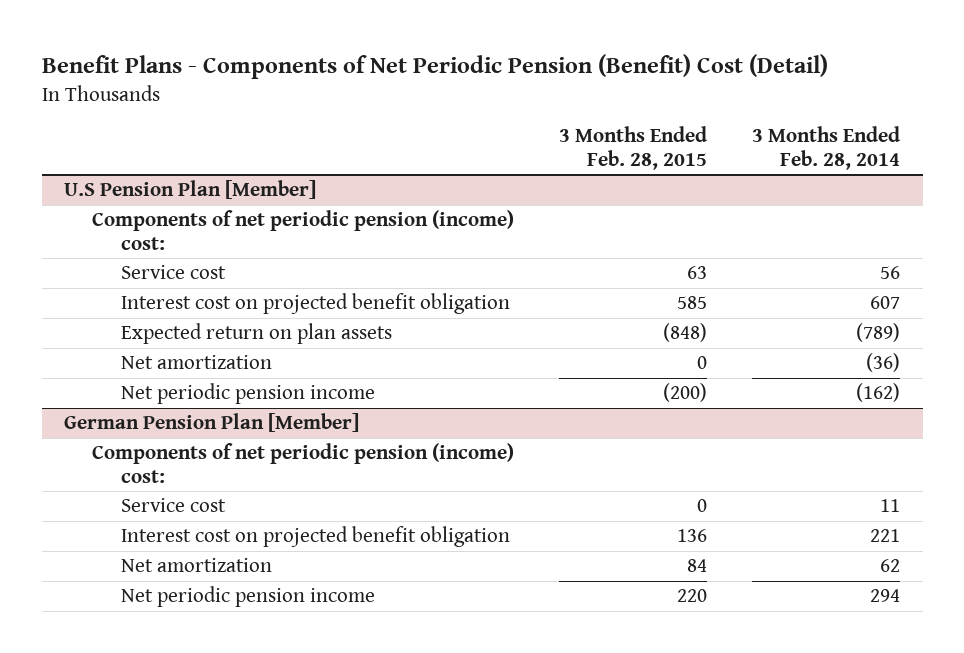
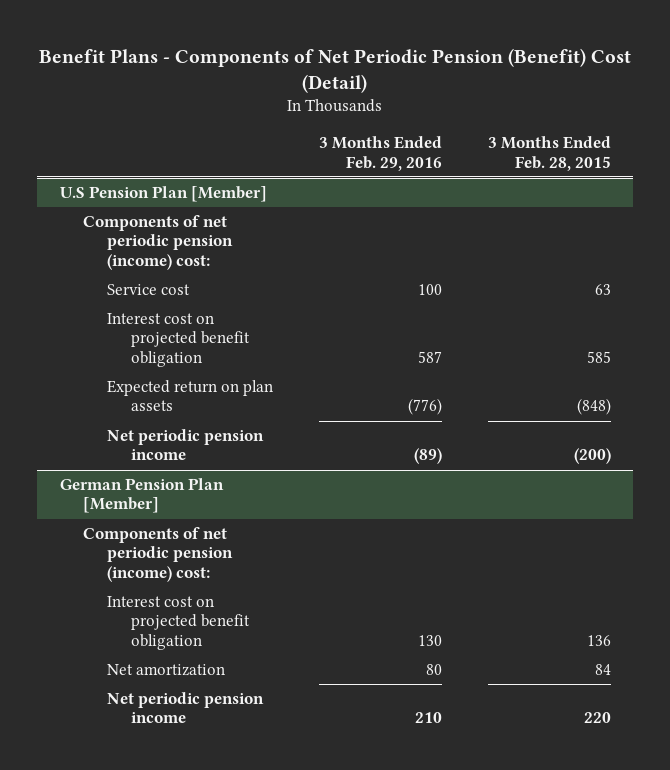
[752,126,901,170] 3 Months Ended Feb. 28, 2014 -> none
none -> [318,136,442,171] 3 Months Ended Feb. 29, 2016
[120,355,272,370] Net amortization -> none
[120,498,226,513] Service cost -> none

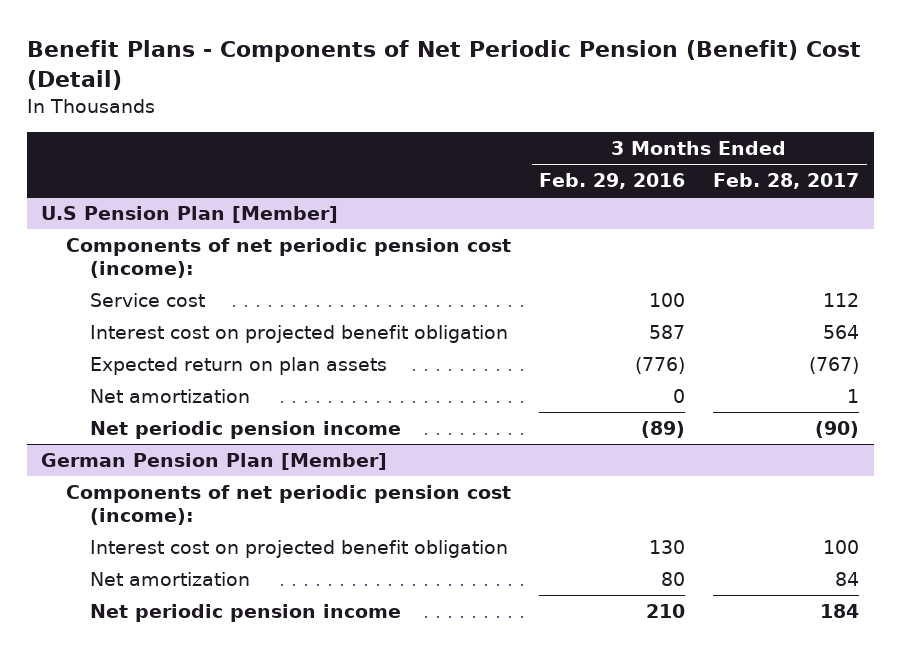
[487,136,611,171] 3 Months Ended Feb. 28, 2015 -> none
none -> [713,173,860,190] Feb. 28, 2017
[83,214,233,270] Components of net periodic pension (income) cost: -> [65,237,511,279] Components of net periodic pension cost (income):
none -> [90,388,251,403] Net amortization
[83,526,233,582] Components of net periodic pension (income) cost: -> [65,484,511,526] Components of net periodic pension cost (income):

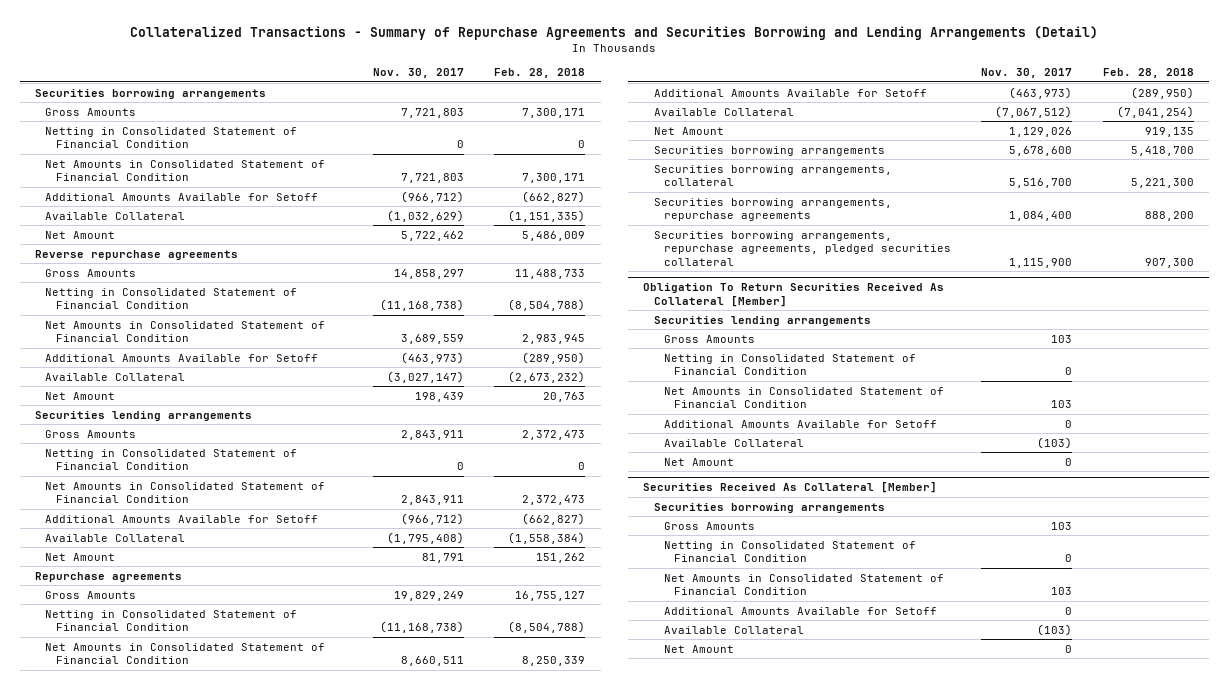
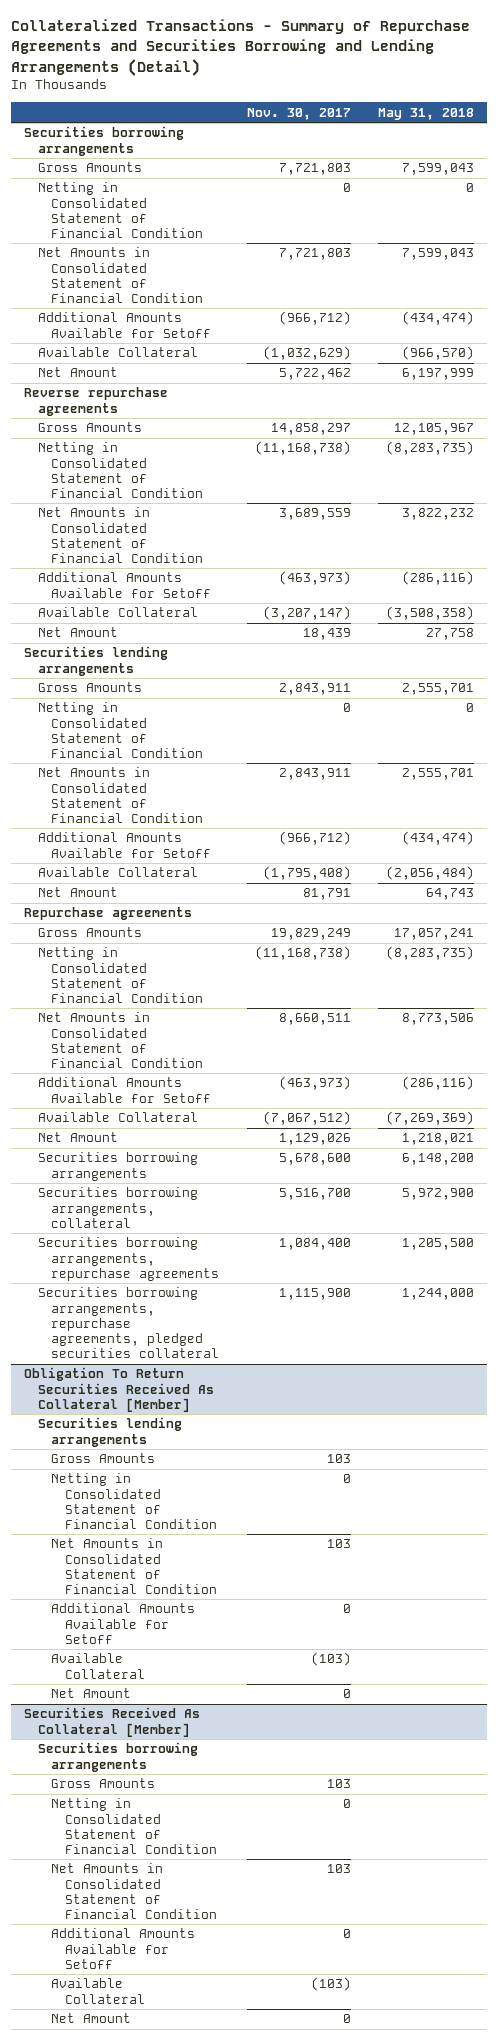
[494,68,586,79] Feb. 28, 2018 -> none
none -> [377,107,474,120] May 31, 2018
[387,370,465,383] (3,027,147) -> [262,606,351,621] (3,207,147)
[415,391,465,402] 198,439 -> [302,628,351,641] 18,439

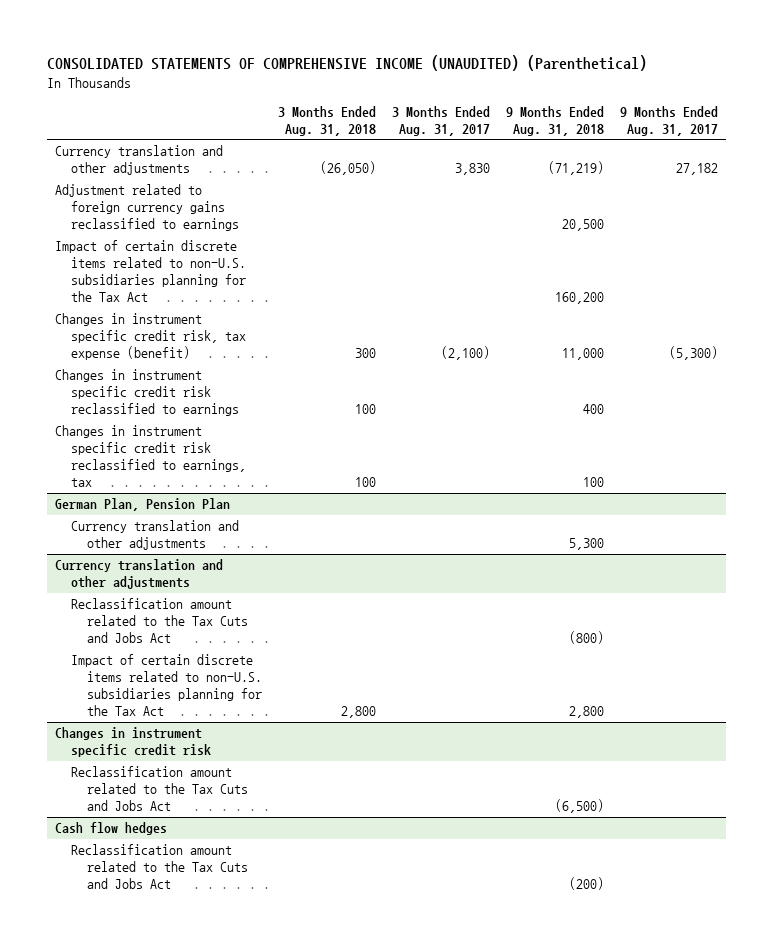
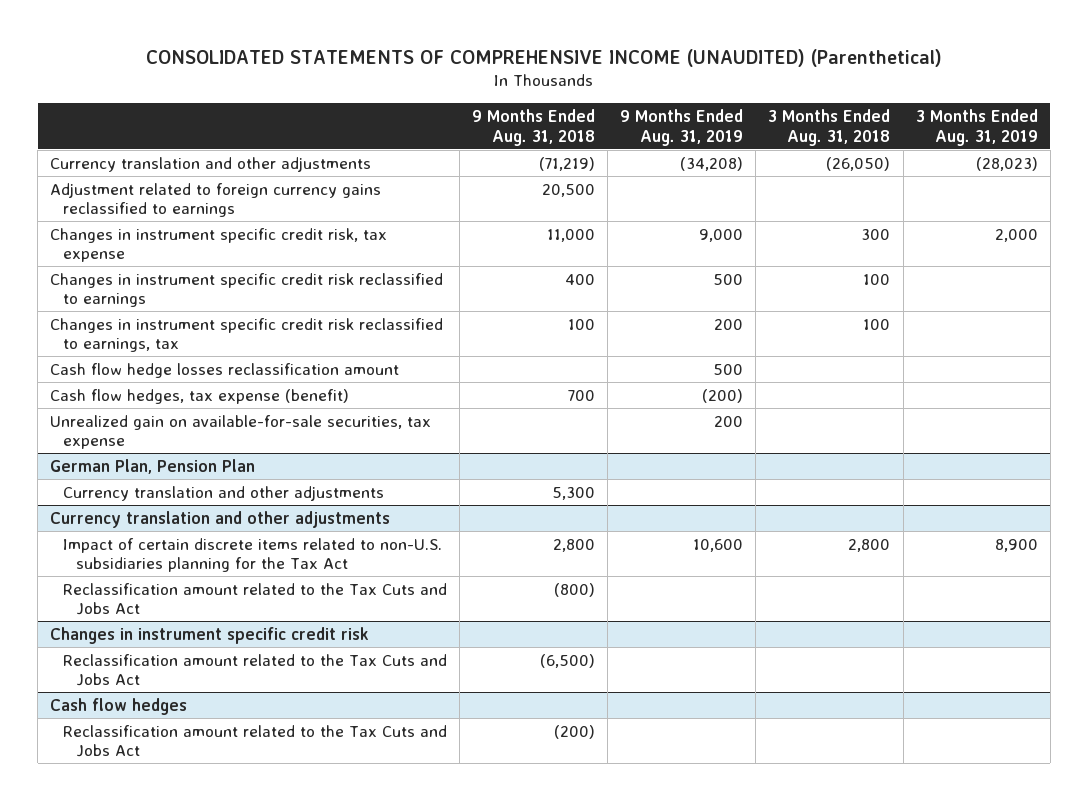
[391,105,490,136] 3 Months Ended Aug. 31, 2017 -> none
[619,105,718,136] 9 Months Ended Aug. 31, 2017 -> none
none -> [620,109,744,146] 9 Months Ended Aug. 31, 2019
none -> [915,109,1038,146] 3 Months Ended Aug. 31, 2019
[54,240,246,303] Impact of certain discrete items related to non-U.S. subsidiaries planning for the Tax Act -> none
[54,313,246,361] Changes in instrument specific credit risk, tax expense (benefit) -> [50,227,388,263] Changes in instrument specific credit risk, tax expense
none -> [50,362,400,378] Cash flow hedge losses reclassification amount
none -> [50,388,350,404] Cash flow hedges, tax expense (benefit)
none -> [50,414,432,450] Unrealized gain on available-for-sale securities, tax expense
[70,598,249,644] Reclassification amount related to the Tax Cuts and Jobs Act -> [63,582,448,616] Reclassification amount related to the Tax Cuts and Jobs Act

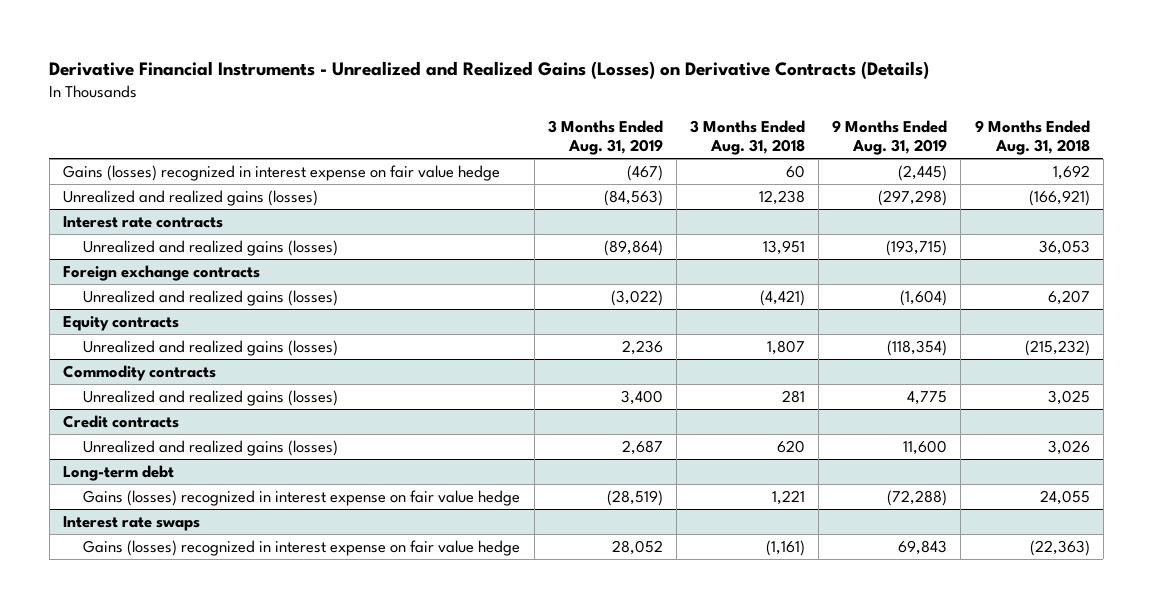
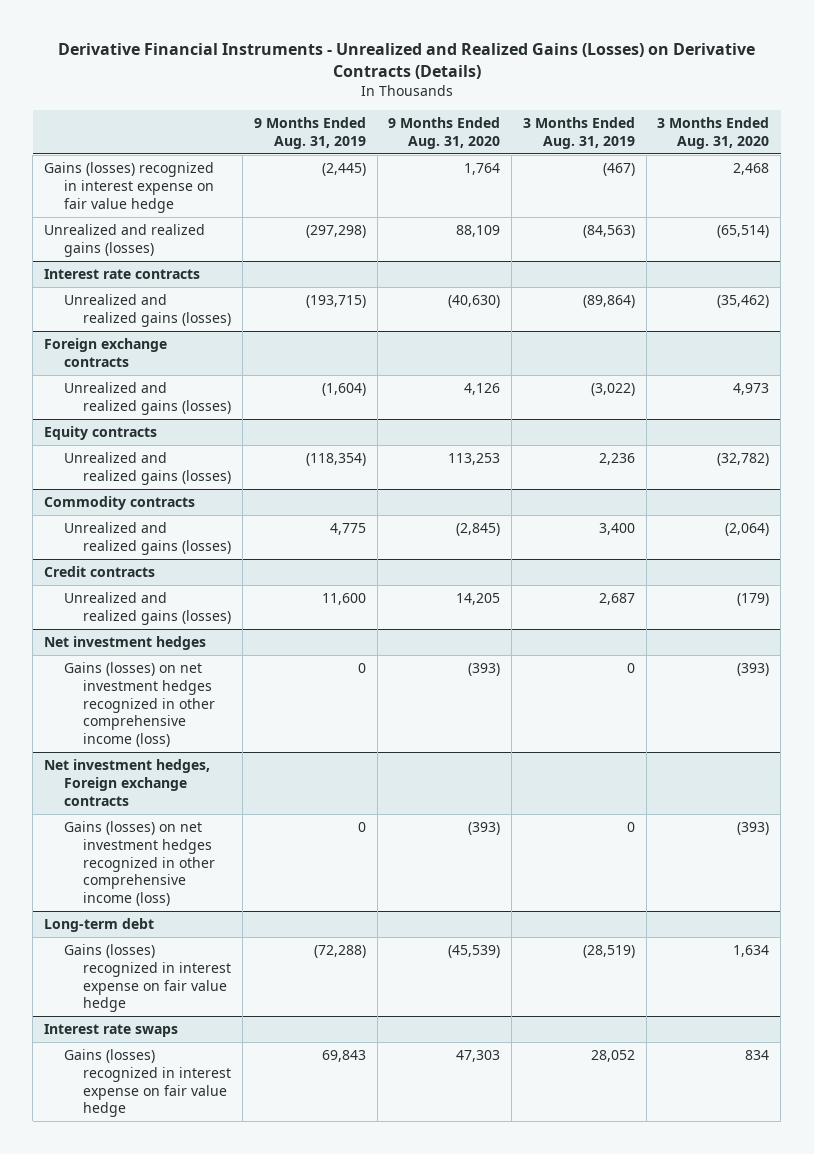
[689,119,805,156] 3 Months Ended Aug. 31, 2018 -> none
[974,119,1090,156] 9 Months Ended Aug. 31, 2018 -> none
none -> [388,117,501,149] 9 Months Ended Aug. 31, 2020
none -> [657,117,770,149] 3 Months Ended Aug. 31, 2020
none -> [44,636,207,651] Net investment hedges
none -> [63,662,216,747] Gains (losses) on net investment hedges recognized in other comprehensive income (loss)
none -> [44,759,211,806] Net investment hedges, Foreign exchange contracts
none -> [63,821,216,906] Gains (losses) on net investment hedges recognized in other comprehensive income (loss)

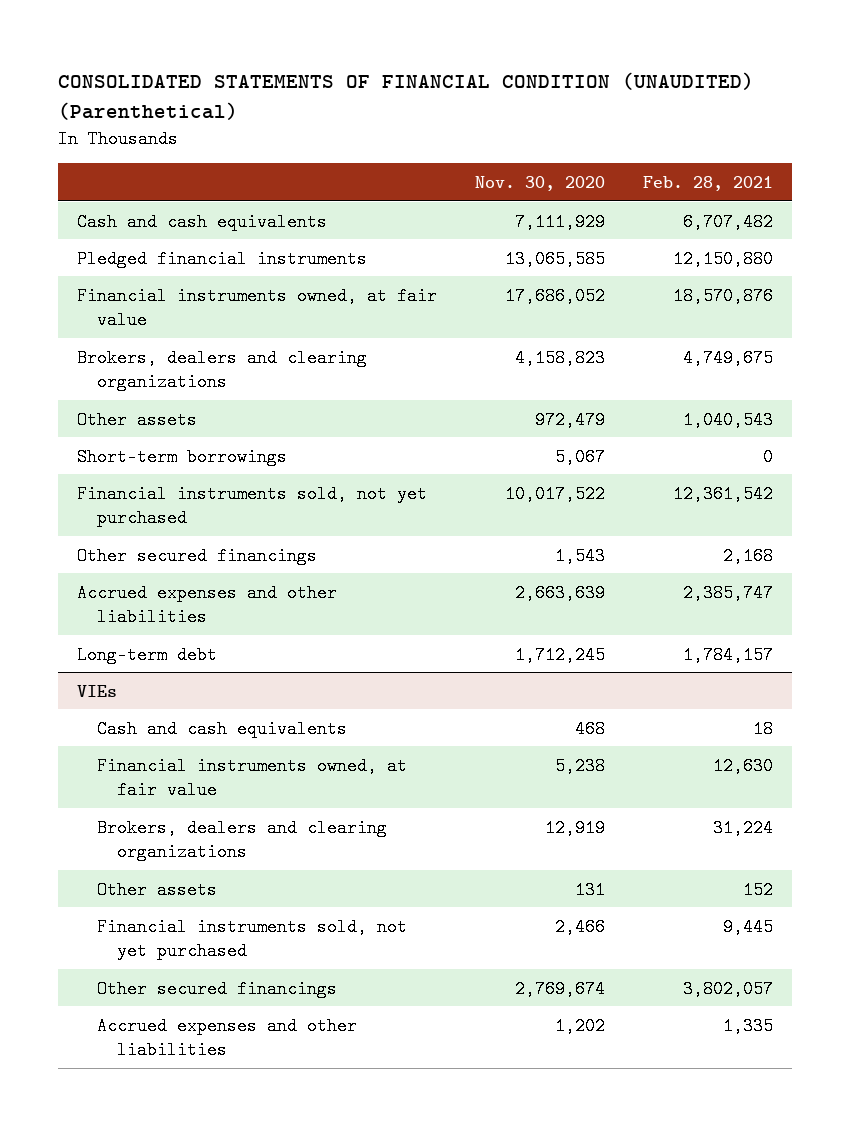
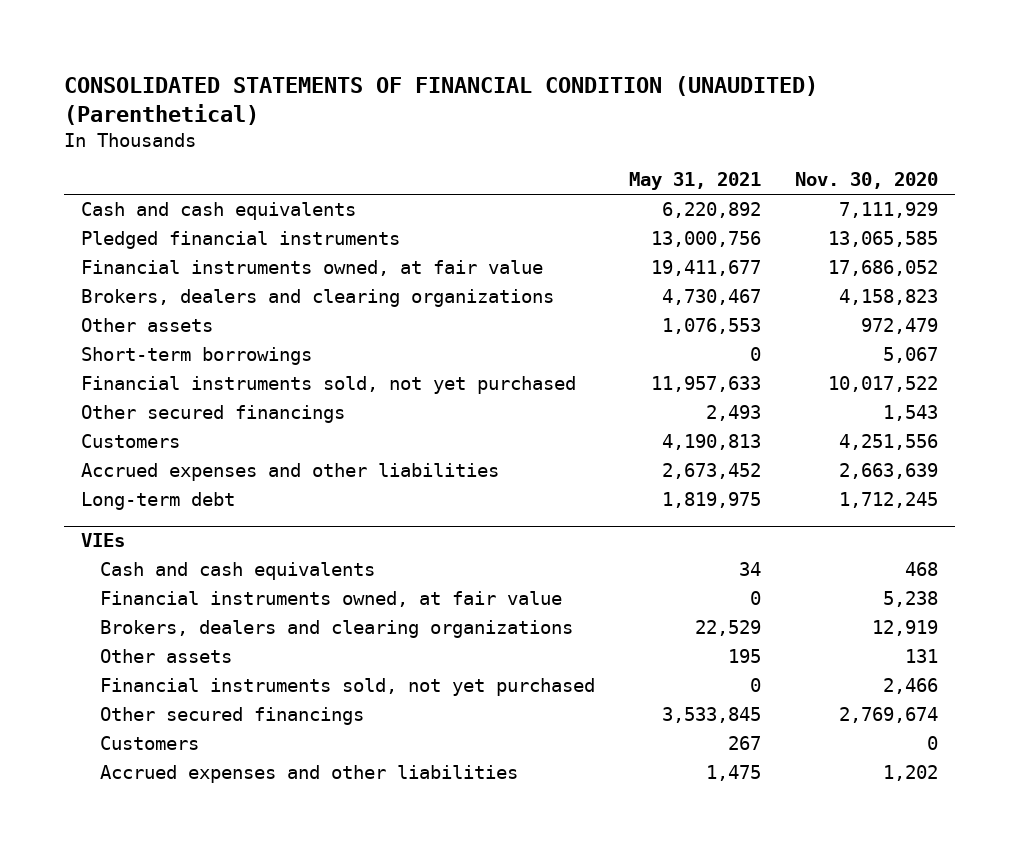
[643,176,774,192] Feb. 28, 2021 -> none
none -> [628,172,761,191] May 31, 2021
none -> [81,434,181,449] Customers
none -> [99,736,199,751] Customers

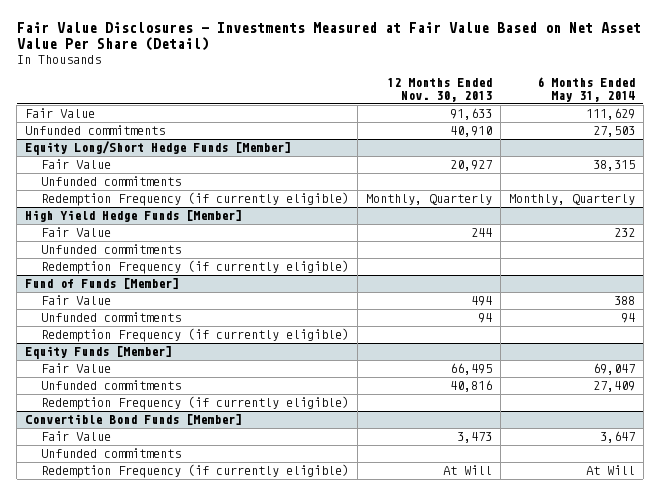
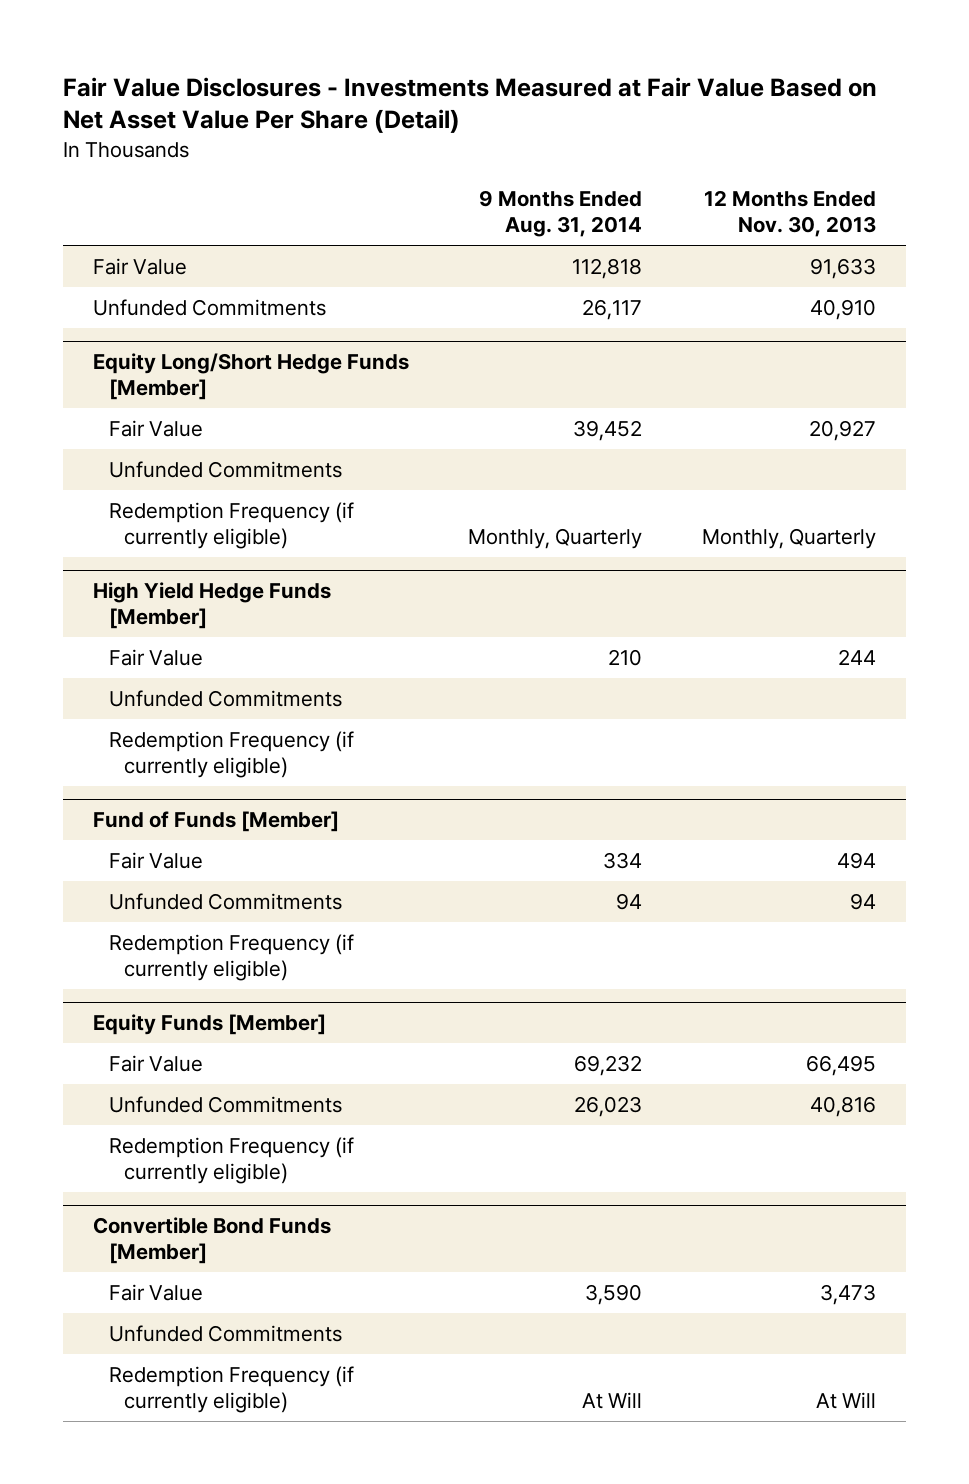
[536,77,635,102] 6 Months Ended May 31, 2014 -> none
none -> [479,189,643,238] 9 Months Ended Aug. 31, 2014
[25,125,166,136] Unfunded commitments -> [92,298,326,316] Unfunded Commitments
[40,176,181,187] Unfunded commitments -> [108,460,342,478] Unfunded Commitments
[40,244,181,255] Unfunded commitments -> [108,689,342,707] Unfunded Commitments
[40,312,181,323] Unfunded commitments -> [108,892,342,910] Unfunded Commitments
[40,380,181,391] Unfunded commitments -> [108,1095,342,1113] Unfunded Commitments
[40,448,181,459] Unfunded commitments -> [108,1324,342,1342] Unfunded Commitments

